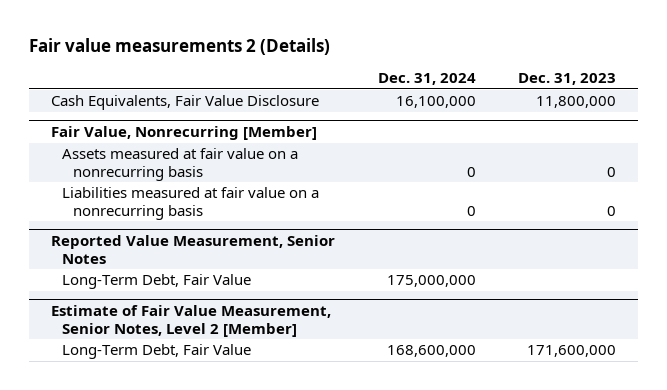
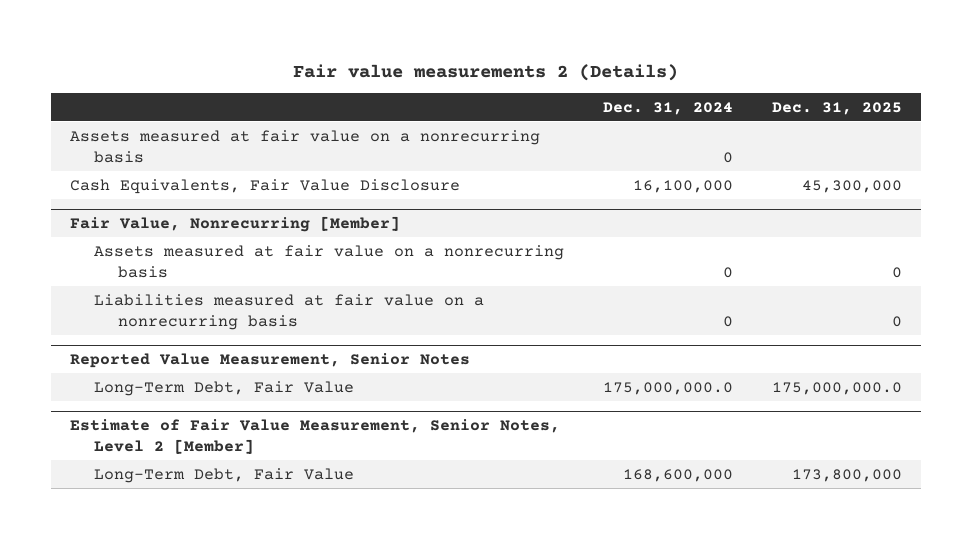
[518,73,617,86] Dec. 31, 2023 -> none
none -> [771,101,902,115] Dec. 31, 2025
none -> [70,129,541,163] Assets measured at fair value on a nonrecurring basis
[386,275,476,288] 175,000,000 -> [602,381,733,395] 175,000,000.0

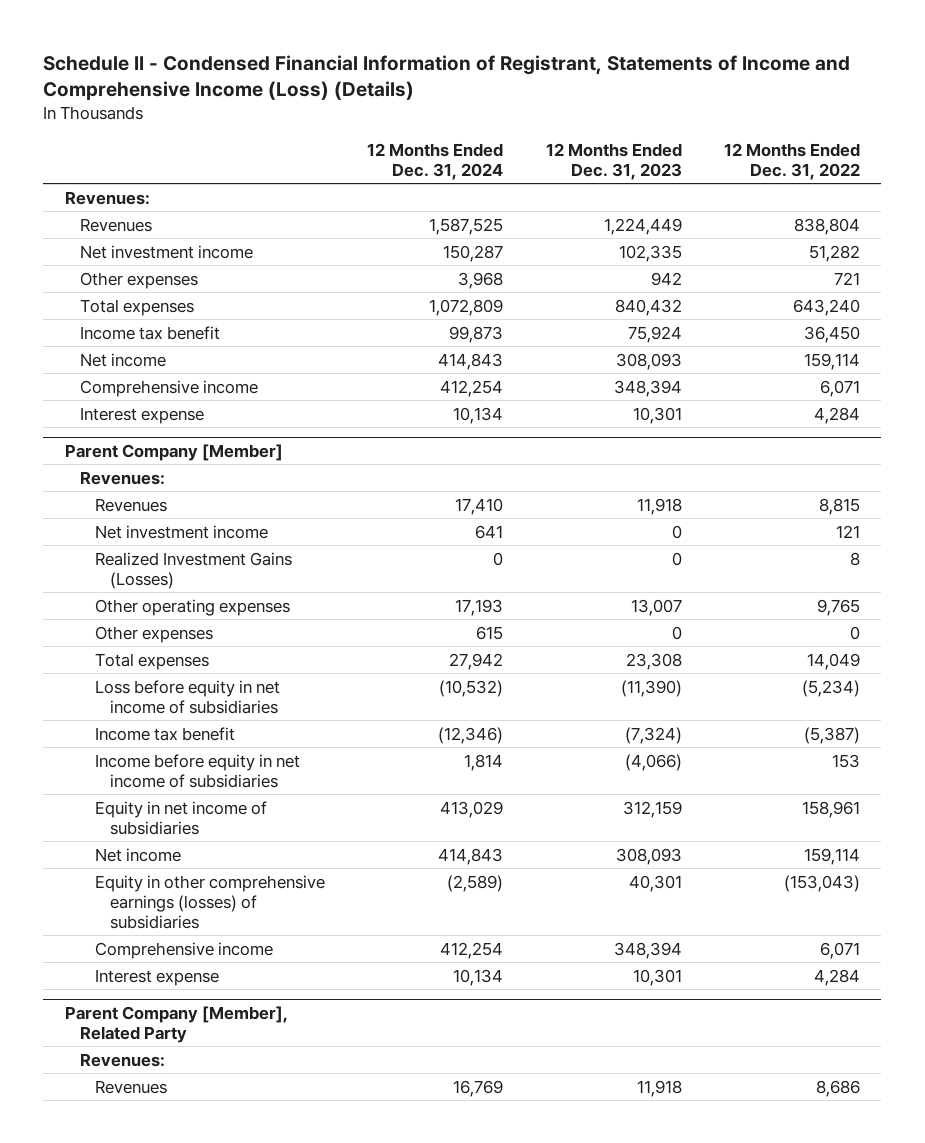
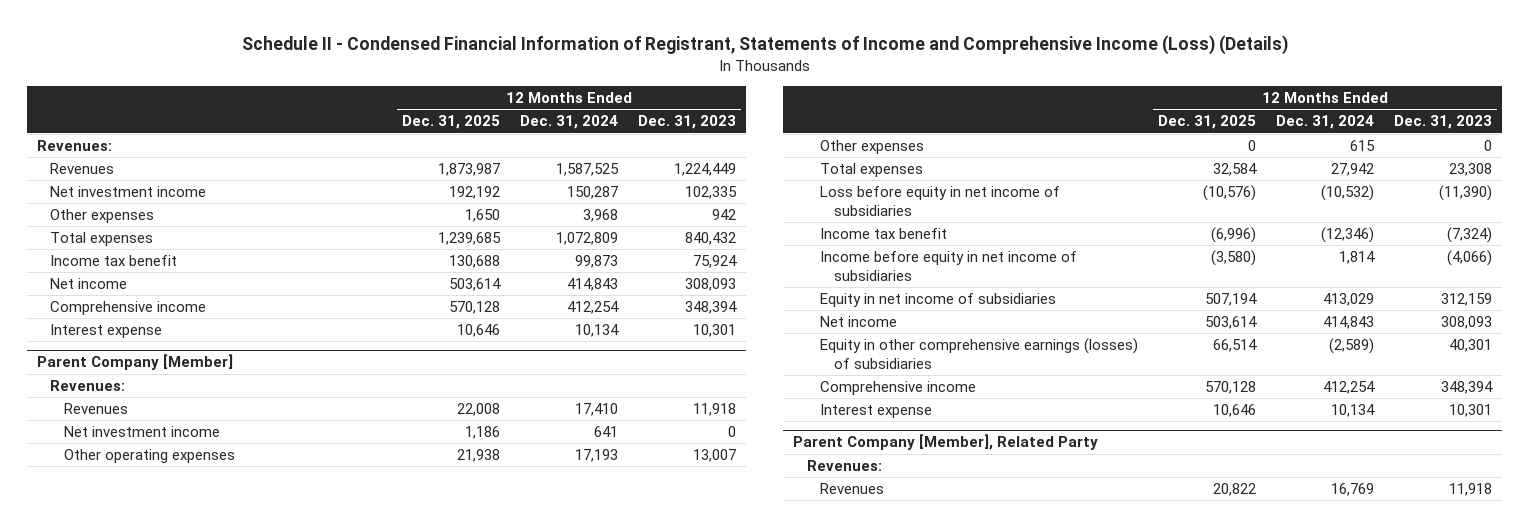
[724,142,861,181] 12 Months Ended Dec. 31, 2022 -> none
none -> [401,115,500,130] Dec. 31, 2025
[94,551,292,589] Realized Investment Gains (Losses) -> none

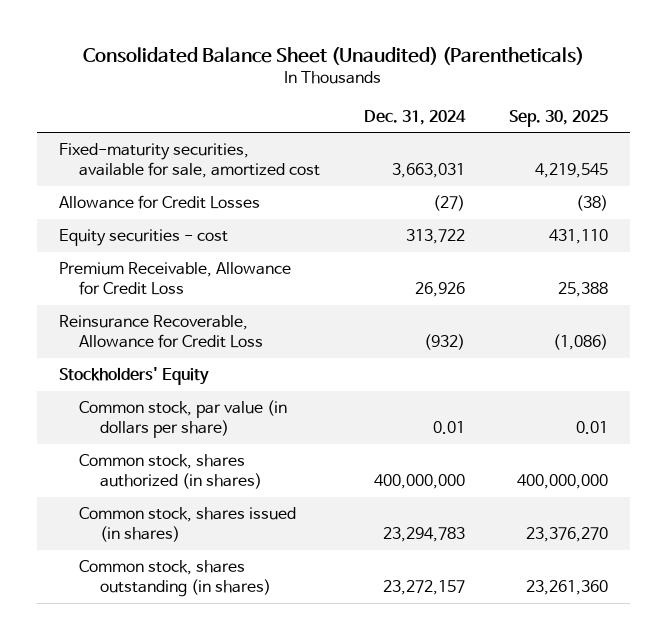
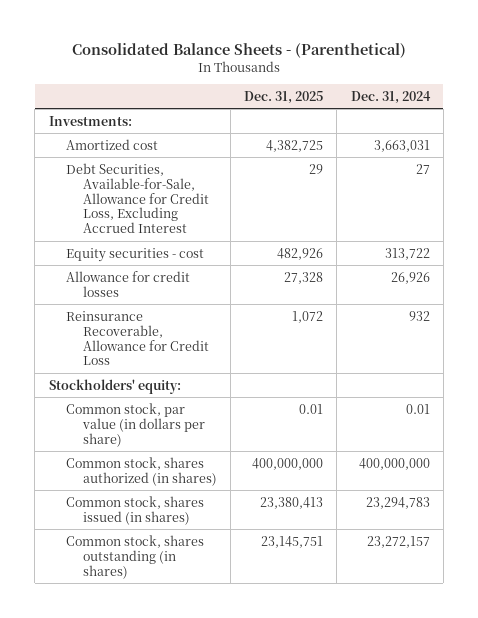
[83,46,585,65] Consolidated Balance Sheet (Unaudited) (Parentheticals) -> [72,42,407,58] Consolidated Balance Sheets - (Parenthetical)
[509,109,609,127] Sep. 30, 2025 -> none
none -> [244,90,324,104] Dec. 31, 2025
none -> [48,115,132,126] Investments:
[58,143,321,179] Fixed-maturity securities, available for sale, amortized cost -> [65,138,158,150] Amortized cost
[58,195,260,210] Allowance for Credit Losses -> [65,162,209,234] Debt Securities, Available-for-Sale, Allowance for Credit Loss, Excluding Accrued Interest
[433,195,466,212] (27) -> [415,163,430,174] 27
[58,262,291,296] Premium Receivable, Allowance for Credit Loss -> [65,270,190,297] Allowance for credit losses
[424,334,466,351] (932) -> [408,310,430,321] 932
[58,367,209,386] Stockholders' Equity -> [48,378,181,394] Stockholders' equity:

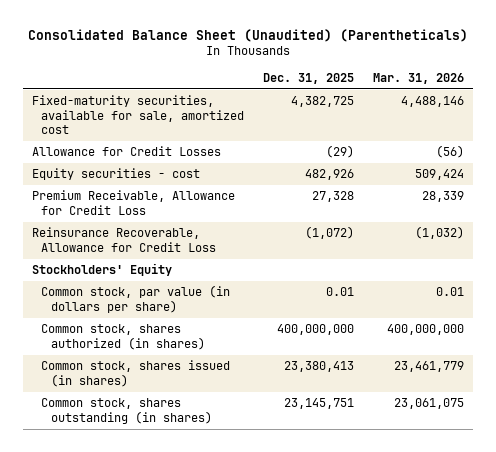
[72,42,407,58] Consolidated Balance Sheets - (Parenthetical) -> [27,29,468,43] Consolidated Balance Sheet (Unaudited) (Parentheticals)
[350,90,431,104] Dec. 31, 2024 -> none
none -> [372,72,464,84] Mar. 31, 2026
[48,115,132,126] Investments: -> none
[65,138,158,150] Amortized cost -> [31,95,245,135] Fixed-maturity securities, available for sale, amortized cost
[65,162,209,234] Debt Securities, Available-for-Sale, Allowance for Credit Loss, Excluding Accrued Interest -> [31,146,221,157] Allowance for Credit Losses
[309,163,324,174] 29 -> [325,145,354,159] (29)
[65,270,190,297] Allowance for credit losses -> [31,190,235,215] Premium Receivable, Allowance for Credit Loss
[292,310,324,323] 1,072 -> [304,226,354,240] (1,072)
[48,378,181,394] Stockholders' equity: -> [31,263,172,277] Stockholders' Equity

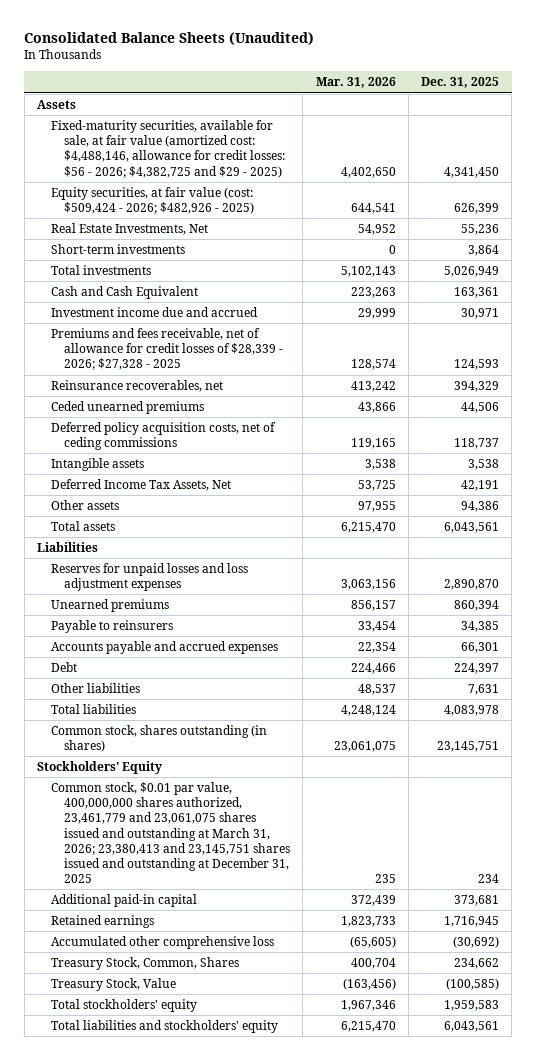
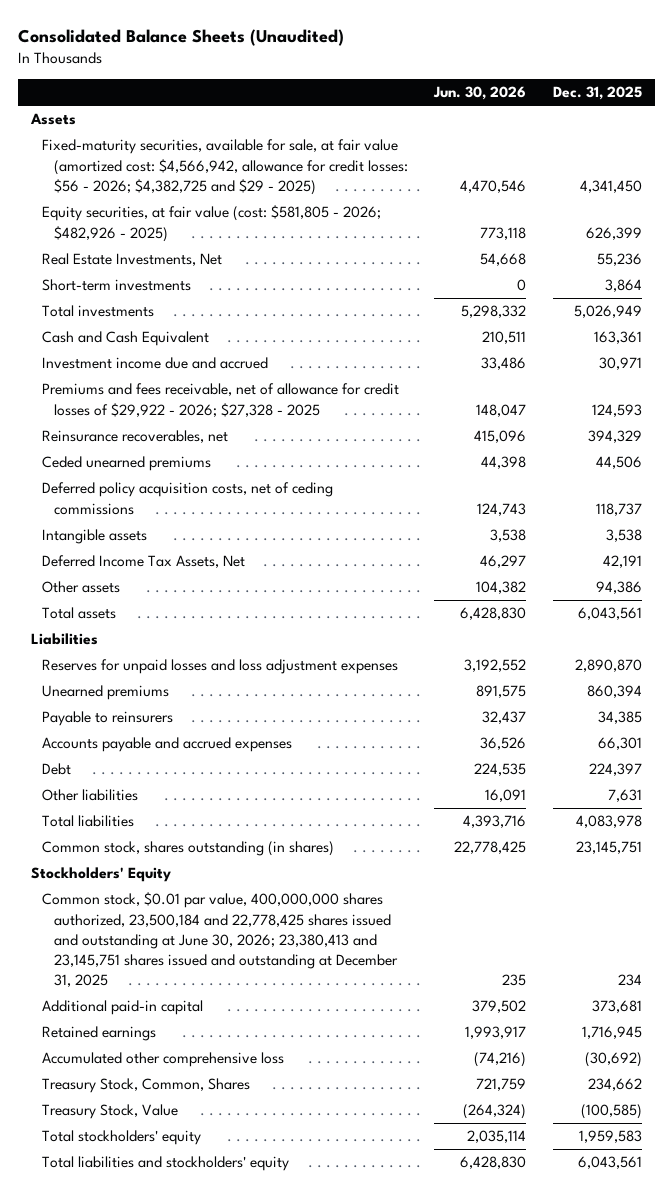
[315,77,396,89] Mar. 31, 2026 -> none
none -> [433,86,527,101] Jun. 30, 2026
[50,119,286,178] Fixed-maturity securities, available for sale, at fair value (amortized cost: $4,488,146, allowance for credit losses: $56 - 2026; $4,382,725 and $29 - 2025) -> [42,139,409,195] Fixed-maturity securities, available for sale, at fair value (amortized cost: $4,566,942, allowance for credit losses: $56 - 2026; $4,382,725 and $29 - 2025)
[50,186,255,215] Equity securities, at fair value (cost: $509,424 - 2026; $482,926 - 2025) -> [42,205,382,242] Equity securities, at fair value (cost: $581,805 - 2026; $482,926 - 2025)
[50,327,284,371] Premiums and fees receivable, net of allowance for credit losses of $28,339 - 2026; $27,328 - 2025 -> [42,383,400,417] Premiums and fees receivable, net of allowance for credit losses of $29,922 - 2026; $27,328 - 2025
[50,781,291,884] Common stock, $0.01 par value, 400,000,000 shares authorized, 23,461,779 and 23,061,075 shares issued and outstanding at March 31, 2026; 23,380,413 and 23,145,751 shares issued and outstanding at December 31, 2025 -> [42,892,399,988] Common stock, $0.01 par value, 400,000,000 shares authorized, 23,500,184 and 22,778,425 shares issued and outstanding at June 30, 2026; 23,380,413 and 23,145,751 shares issued and outstanding at December 31, 2025

